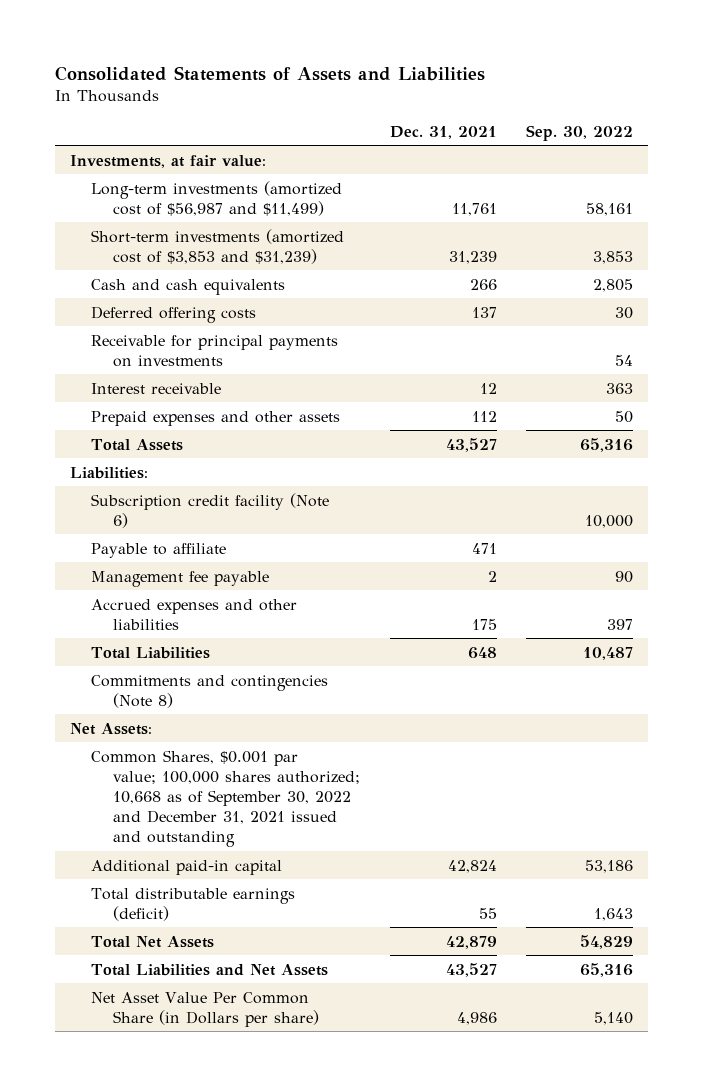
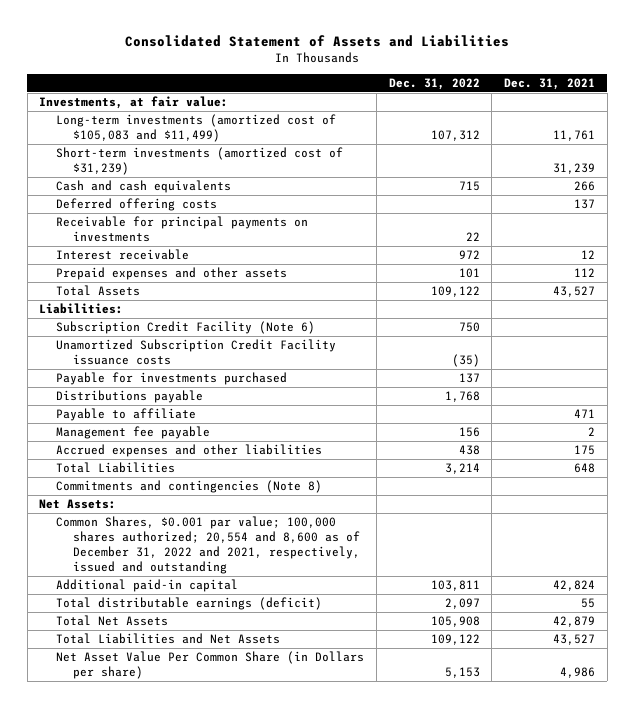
[55,65,486,81] Consolidated Statements of Assets and Liabilities -> [125,34,510,47] Consolidated Statement of Assets and Liabilities
[526,124,634,141] Sep. 30, 2022 -> none
none -> [388,77,480,90] Dec. 31, 2022
[91,180,343,216] Long-term investments (amortized cost of $56,987 and $11,499) -> [56,114,337,143] Long-term investments (amortized cost of $105,083 and $11,499)
[91,228,345,264] Short-term investments (amortized cost of $3,853 and $31,239) -> [56,147,344,176] Short-term investments (amortized cost of $31,239)
[91,492,330,528] Subscription credit facility (Note 6) -> [56,321,316,335] Subscription Credit Facility (Note 6)
none -> [56,339,337,366] Unamortized Subscription Credit Facility issuance costs
none -> [56,372,288,386] Payable for investments purchased
none -> [56,390,204,404] Distributions payable
[91,749,361,848] Common Shares, $0.001 par value; 100,000 shares authorized; 10,668 as of September 30, 2022 and December 31, 2021 issued and outstanding -> [56,516,361,575] Common Shares, $0.001 par value; 100,000 shares authorized; 20,554 and 8,600 as of December 31, 2022 and 2021, respectively, issued and outstanding

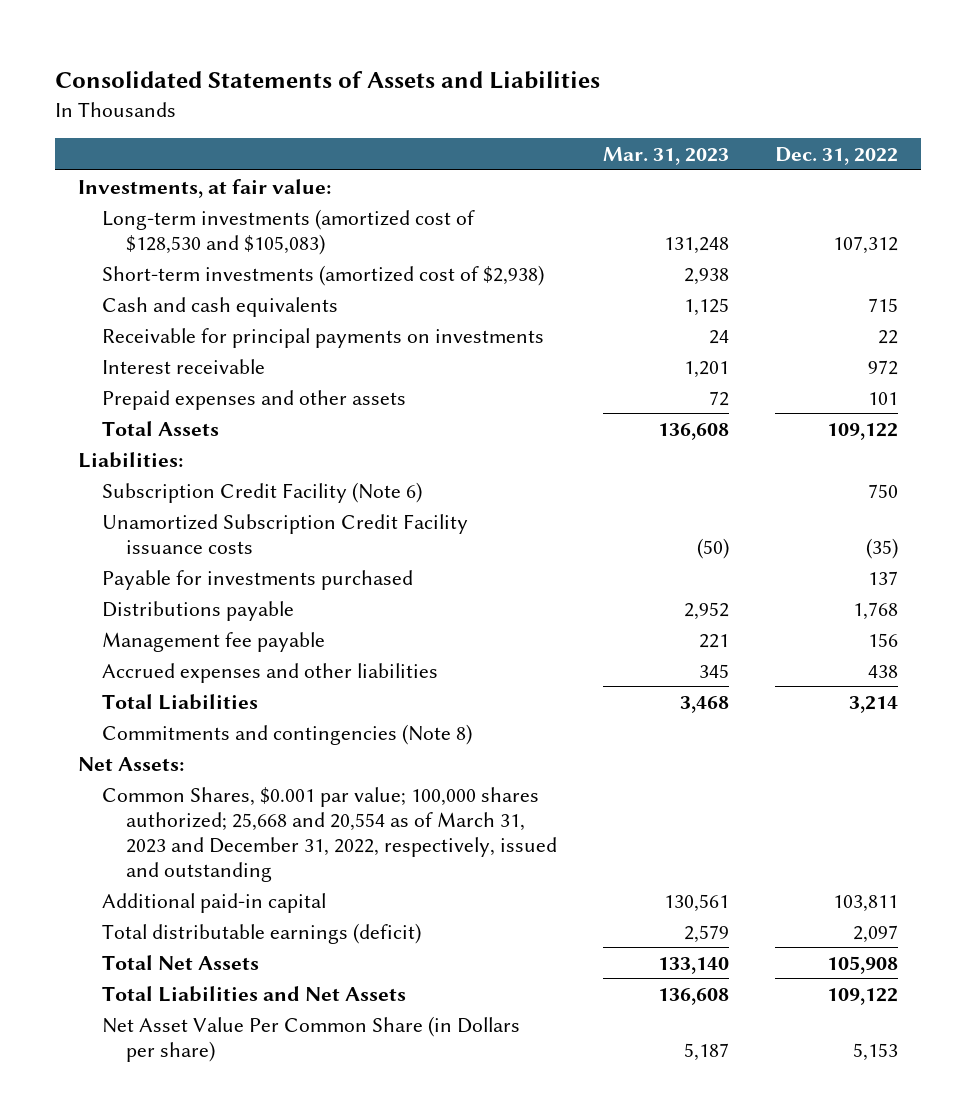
[125,34,510,47] Consolidated Statement of Assets and Liabilities -> [54,71,600,90] Consolidated Statements of Assets and Liabilities
[503,77,595,90] Dec. 31, 2021 -> none
none -> [603,147,730,166] Mar. 31, 2023
[56,114,337,143] Long-term investments (amortized cost of $105,083 and $11,499) -> [101,208,475,255] Long-term investments (amortized cost of $128,530 and $105,083)
[56,147,344,176] Short-term investments (amortized cost of $31,239) -> [101,264,544,286] Short-term investments (amortized cost of $2,938)
[56,198,218,212] Deferred offering costs -> none
[56,408,197,422] Payable to affiliate -> none
[56,516,361,575] Common Shares, $0.001 par value; 100,000 shares authorized; 20,554 and 8,600 as of December 31, 2022 and 2021, respectively, issued and outstanding -> [101,786,558,882] Common Shares, $0.001 par value; 100,000 shares authorized; 25,668 and 20,554 as of March 31, 2023 and December 31, 2022, respectively, issued and outstanding

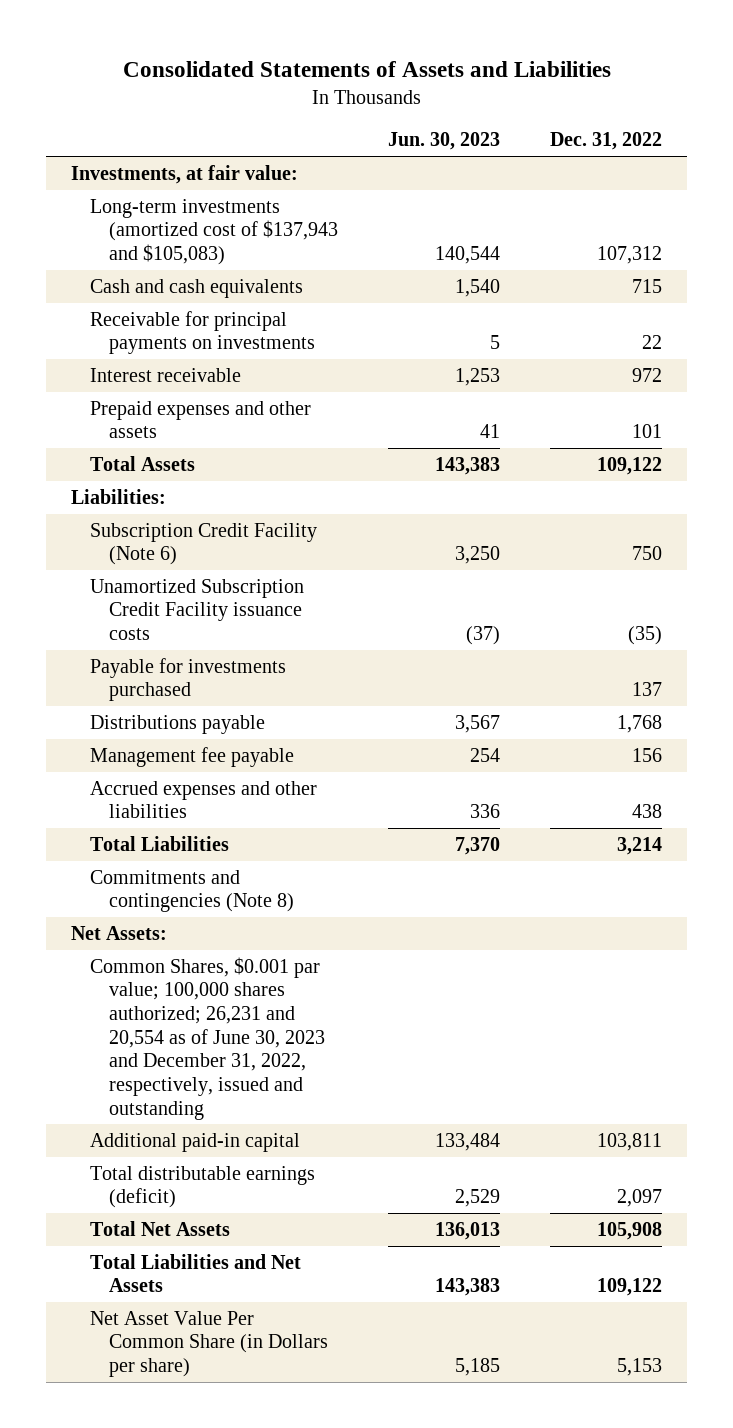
[603,147,730,166] Mar. 31, 2023 -> none
none -> [388,132,501,151] Jun. 30, 2023
[101,264,544,286] Short-term investments (amortized cost of $2,938) -> none
[101,208,475,255] Long-term investments (amortized cost of $128,530 and $105,083) -> [89,198,339,266] Long-term investments (amortized cost of $137,943 and $105,083)
[101,786,558,882] Common Shares, $0.001 par value; 100,000 shares authorized; 25,668 and 20,554 as of March 31, 2023 and December 31, 2022, respectively, issued and outstanding -> [89,956,326,1120] Common Shares, $0.001 par value; 100,000 shares authorized; 26,231 and 20,554 as of June 30, 2023 and December 31, 2022, respectively, issued and outstanding

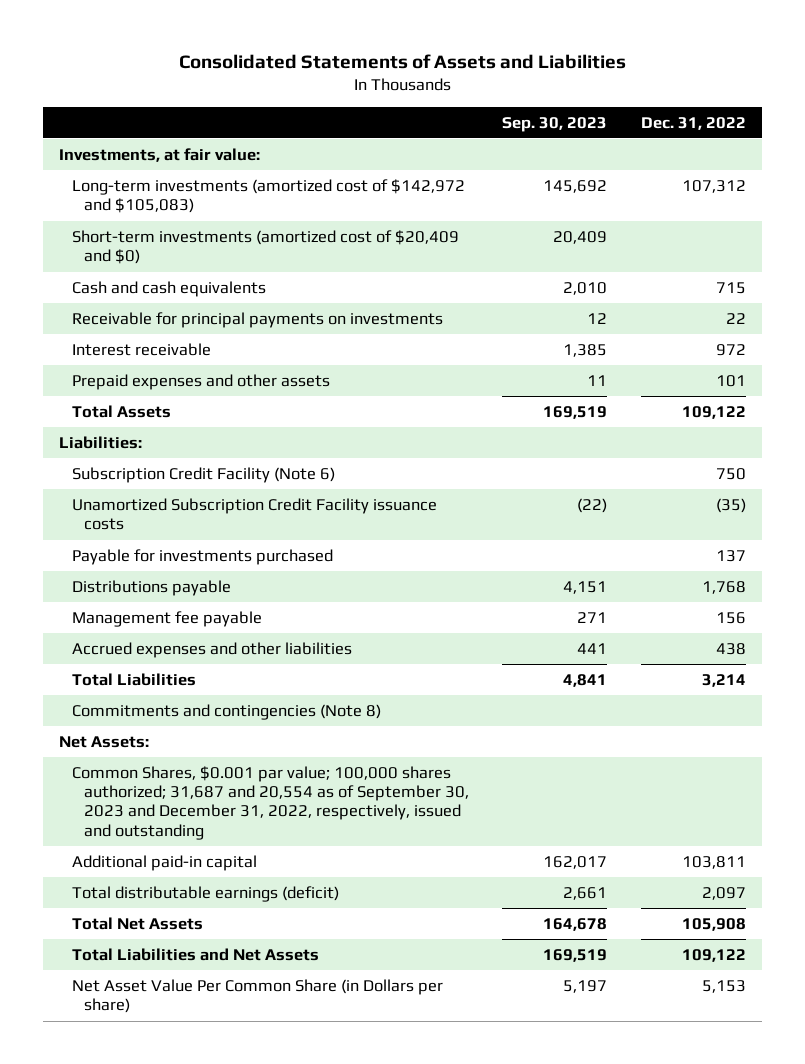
[388,132,501,151] Jun. 30, 2023 -> none
none -> [502,116,608,132] Sep. 30, 2023
[89,198,339,266] Long-term investments (amortized cost of $137,943 and $105,083) -> [71,179,465,214] Long-term investments (amortized cost of $142,972 and $105,083)
none -> [71,230,459,265] Short-term investments (amortized cost of $20,409 and $0)
[89,956,326,1120] Common Shares, $0.001 par value; 100,000 shares authorized; 26,231 and 20,554 as of June 30, 2023 and December 31, 2022, respectively, issued and outstanding -> [71,766,469,840] Common Shares, $0.001 par value; 100,000 shares authorized; 31,687 and 20,554 as of September 30, 2023 and December 31, 2022, respectively, issued and outstanding

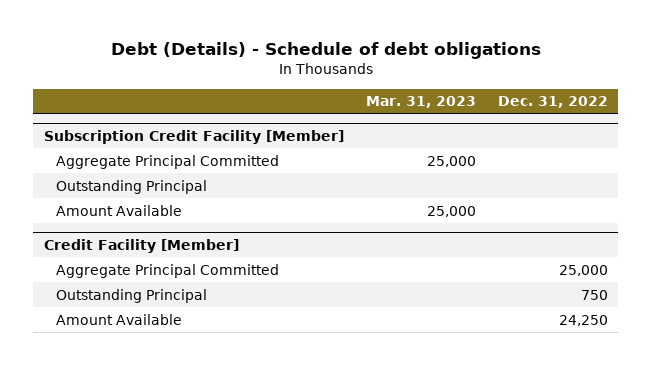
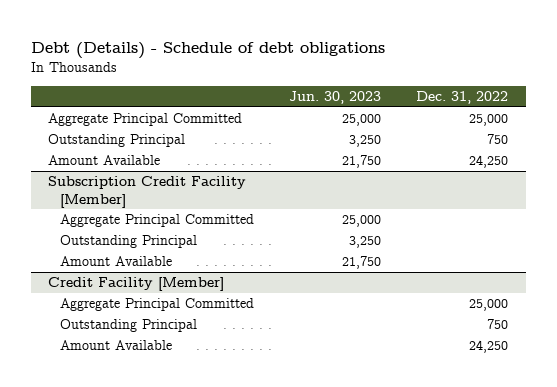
[365,96,476,109] Mar. 31, 2023 -> none
none -> [289,91,382,105] Jun. 30, 2023
none -> [48,113,243,127] Aggregate Principal Committed
none -> [48,134,186,148] Outstanding Principal
none -> [48,155,161,166] Amount Available

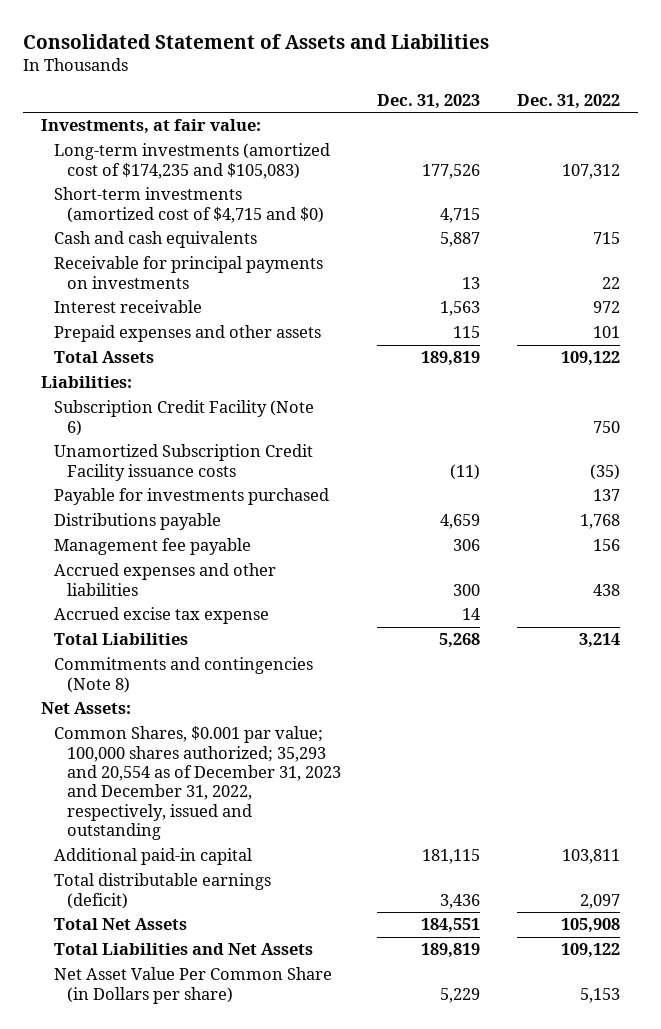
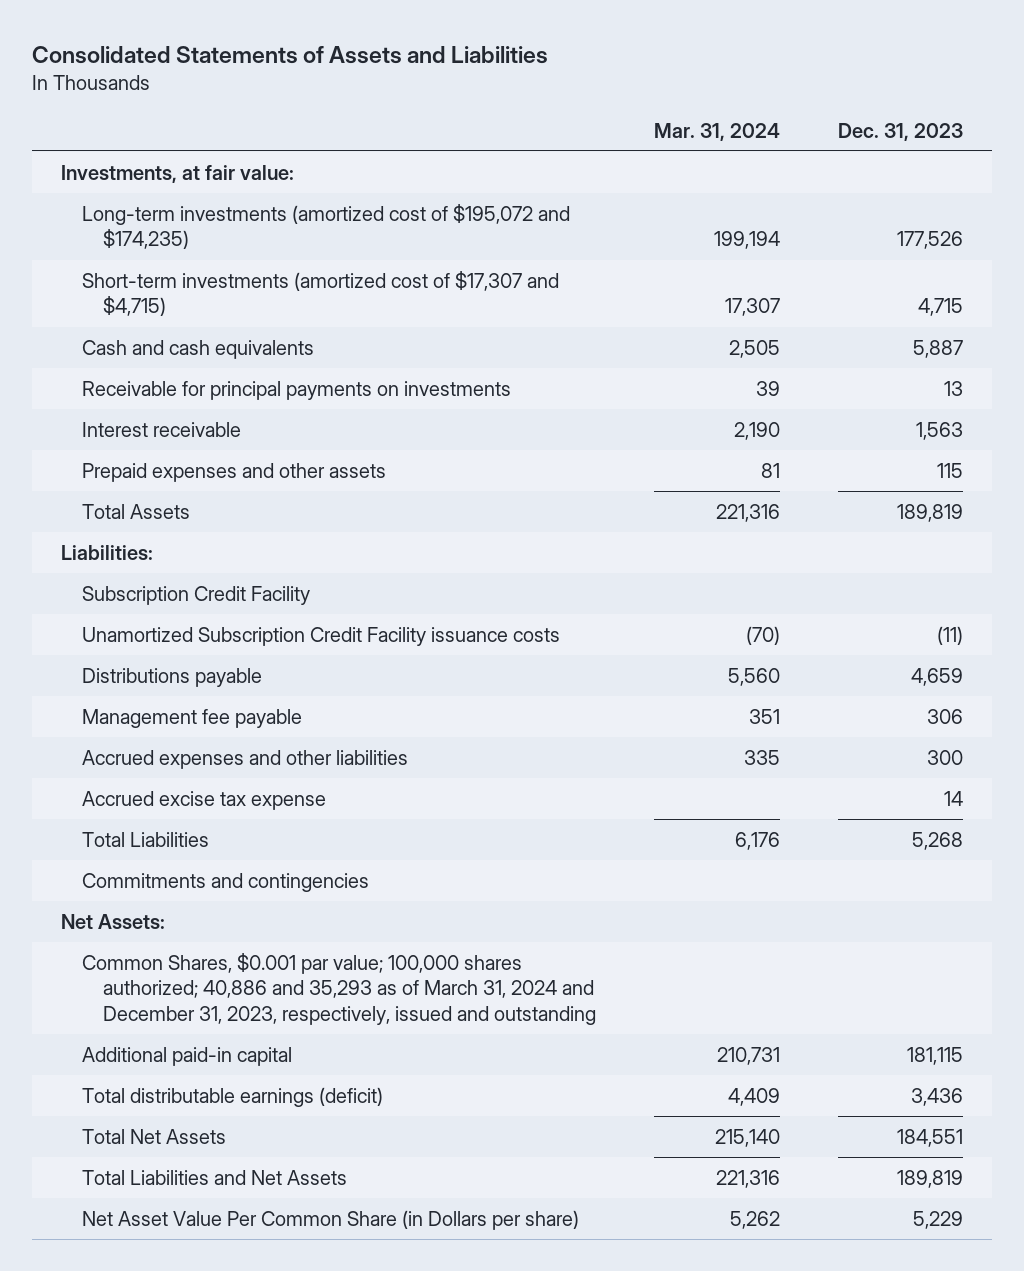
[23,33,490,49] Consolidated Statement of Assets and Liabilities -> [32,46,549,65] Consolidated Statements of Assets and Liabilities
[516,93,620,109] Dec. 31, 2022 -> none
none -> [654,122,781,141] Mar. 31, 2024
[53,143,330,179] Long-term investments (amortized cost of $174,235 and $105,083) -> [82,203,571,250] Long-term investments (amortized cost of $195,072 and $174,235)
[53,187,324,223] Short-term investments (amortized cost of $4,715 and $0) -> [82,270,560,317] Short-term investments (amortized cost of $17,307 and $4,715)
[53,400,314,436] Subscription Credit Facility (Note 6) -> [82,585,311,605] Subscription Credit Facility
[53,488,329,506] Payable for investments purchased -> none
[53,657,313,693] Commitments and contingencies (Note 8) -> [82,872,370,892] Commitments and contingencies
[53,726,341,841] Common Shares, $0.001 par value; 100,000 shares authorized; 35,293 and 20,554 as of December 31, 2023 and December 31, 2022, respectively, issued and outstanding -> [82,952,597,1026] Common Shares, $0.001 par value; 100,000 shares authorized; 40,886 and 35,293 as of March 31, 2024 and December 31, 2023, respectively, issued and outstanding

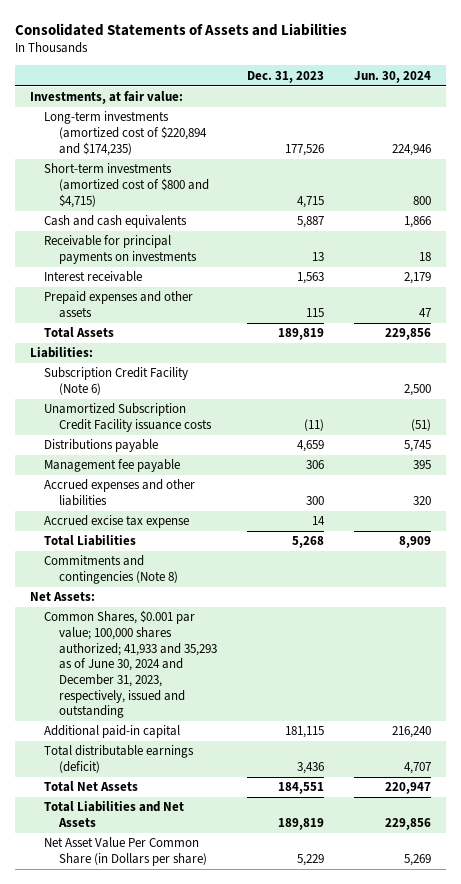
[654,122,781,141] Mar. 31, 2024 -> none
none -> [353,70,431,83] Jun. 30, 2024
[82,203,571,250] Long-term investments (amortized cost of $195,072 and $174,235) -> [44,111,207,156] Long-term investments (amortized cost of $220,894 and $174,235)
[82,270,560,317] Short-term investments (amortized cost of $17,307 and $4,715) -> [44,163,209,208] Short-term investments (amortized cost of $800 and $4,715)
[82,585,311,605] Subscription Credit Facility -> [44,367,189,396] Subscription Credit Facility (Note 6)
[82,872,370,892] Commitments and contingencies -> [44,555,178,585] Commitments and contingencies (Note 8)
[82,952,597,1026] Common Shares, $0.001 par value; 100,000 shares authorized; 40,886 and 35,293 as of March 31, 2024 and December 31, 2023, respectively, issued and outstanding -> [44,610,217,719] Common Shares, $0.001 par value; 100,000 shares authorized; 41,933 and 35,293 as of June 30, 2024 and December 31, 2023, respectively, issued and outstanding

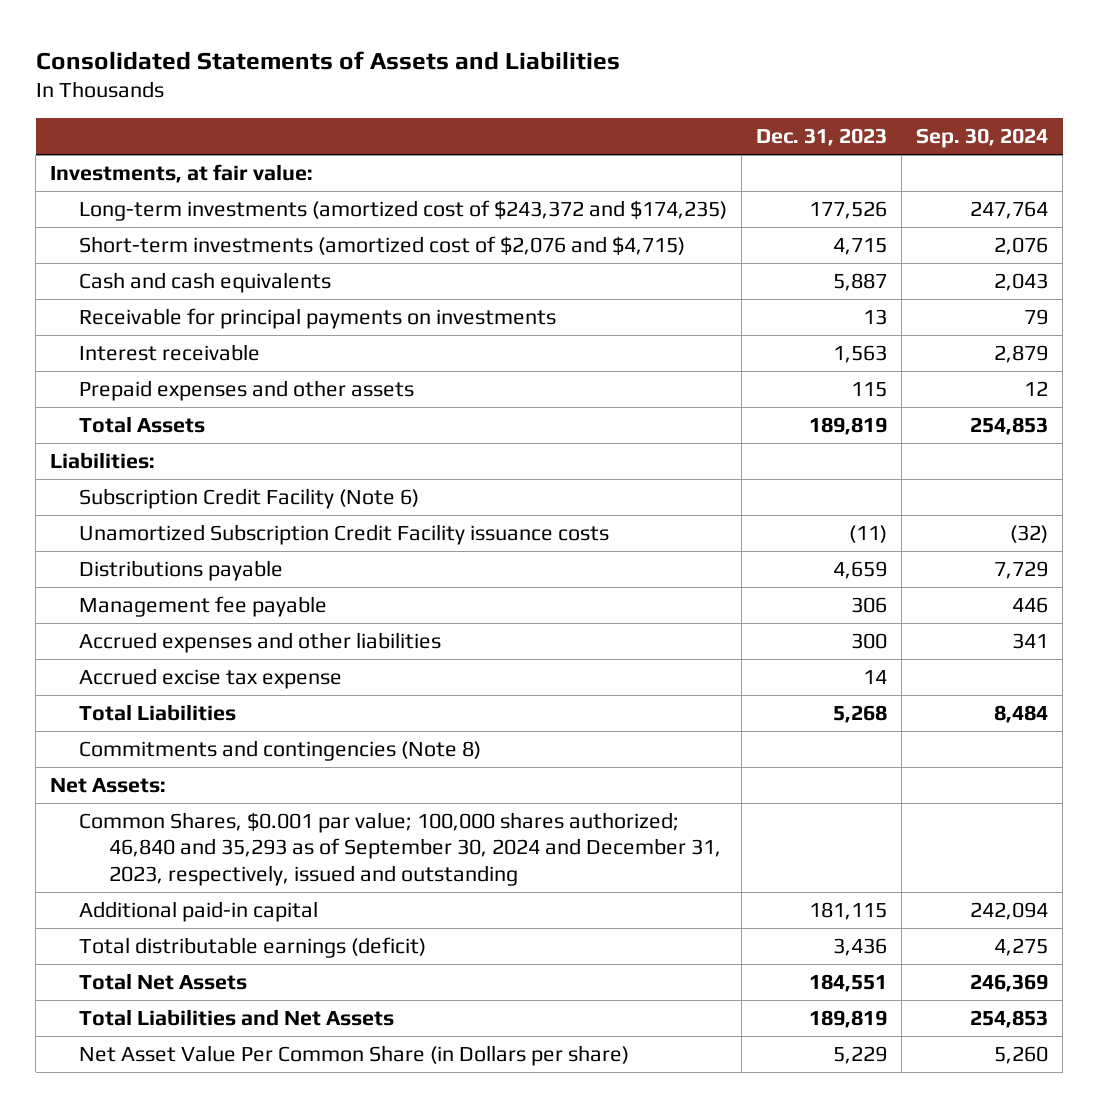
[353,70,431,83] Jun. 30, 2024 -> none
none -> [916,128,1049,149] Sep. 30, 2024
[44,111,207,156] Long-term investments (amortized cost of $220,894 and $174,235) -> [79,199,728,221] Long-term investments (amortized cost of $243,372 and $174,235)
[44,163,209,208] Short-term investments (amortized cost of $800 and $4,715) -> [79,235,686,256] Short-term investments (amortized cost of $2,076 and $4,715)
[44,610,217,719] Common Shares, $0.001 par value; 100,000 shares authorized; 41,933 and 35,293 as of June 30, 2024 and December 31, 2023, respectively, issued and outstanding -> [79,811,722,886] Common Shares, $0.001 par value; 100,000 shares authorized; 46,840 and 35,293 as of September 30, 2024 and December 31, 2023, respectively, issued and outstanding

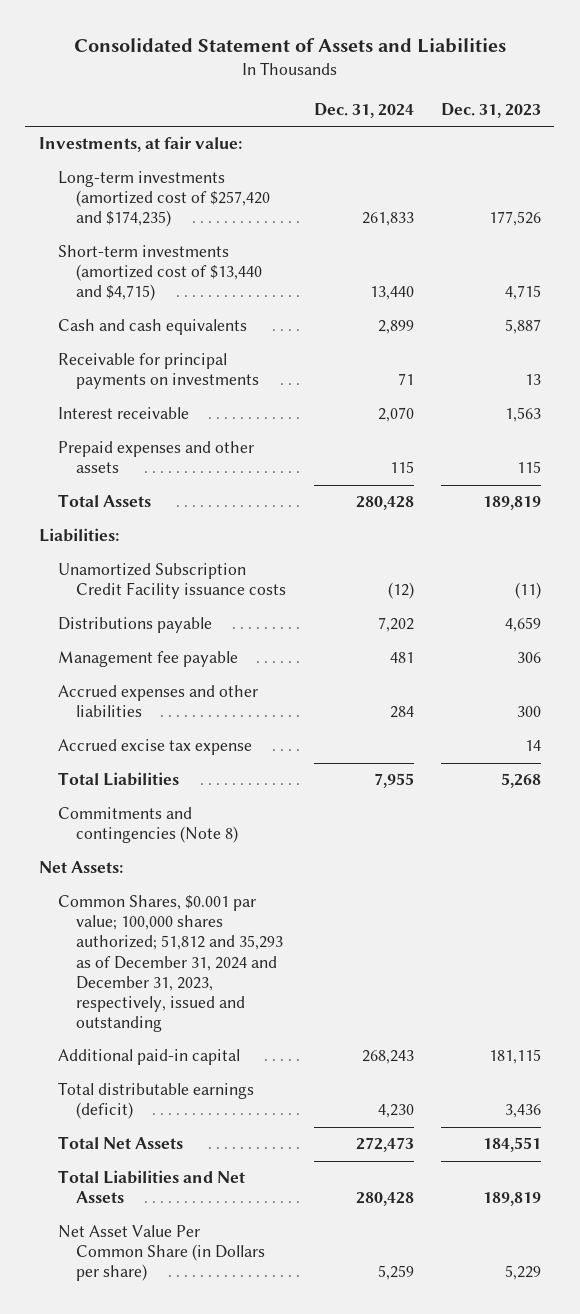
[35,50,620,70] Consolidated Statements of Assets and Liabilities -> [73,38,506,54] Consolidated Statement of Assets and Liabilities
[916,128,1049,149] Sep. 30, 2024 -> none
none -> [313,103,414,119] Dec. 31, 2024
[79,199,728,221] Long-term investments (amortized cost of $243,372 and $174,235) -> [57,171,271,228] Long-term investments (amortized cost of $257,420 and $174,235)
[79,235,686,256] Short-term investments (amortized cost of $2,076 and $4,715) -> [57,245,263,302] Short-term investments (amortized cost of $13,440 and $4,715)
[79,487,420,509] Subscription Credit Facility (Note 6) -> none
[79,811,722,886] Common Shares, $0.001 par value; 100,000 shares authorized; 46,840 and 35,293 as of September 30, 2024 and December 31, 2023, respectively, issued and outstanding -> [57,895,284,1032] Common Shares, $0.001 par value; 100,000 shares authorized; 51,812 and 35,293 as of December 31, 2024 and December 31, 2023, respectively, issued and outstanding

